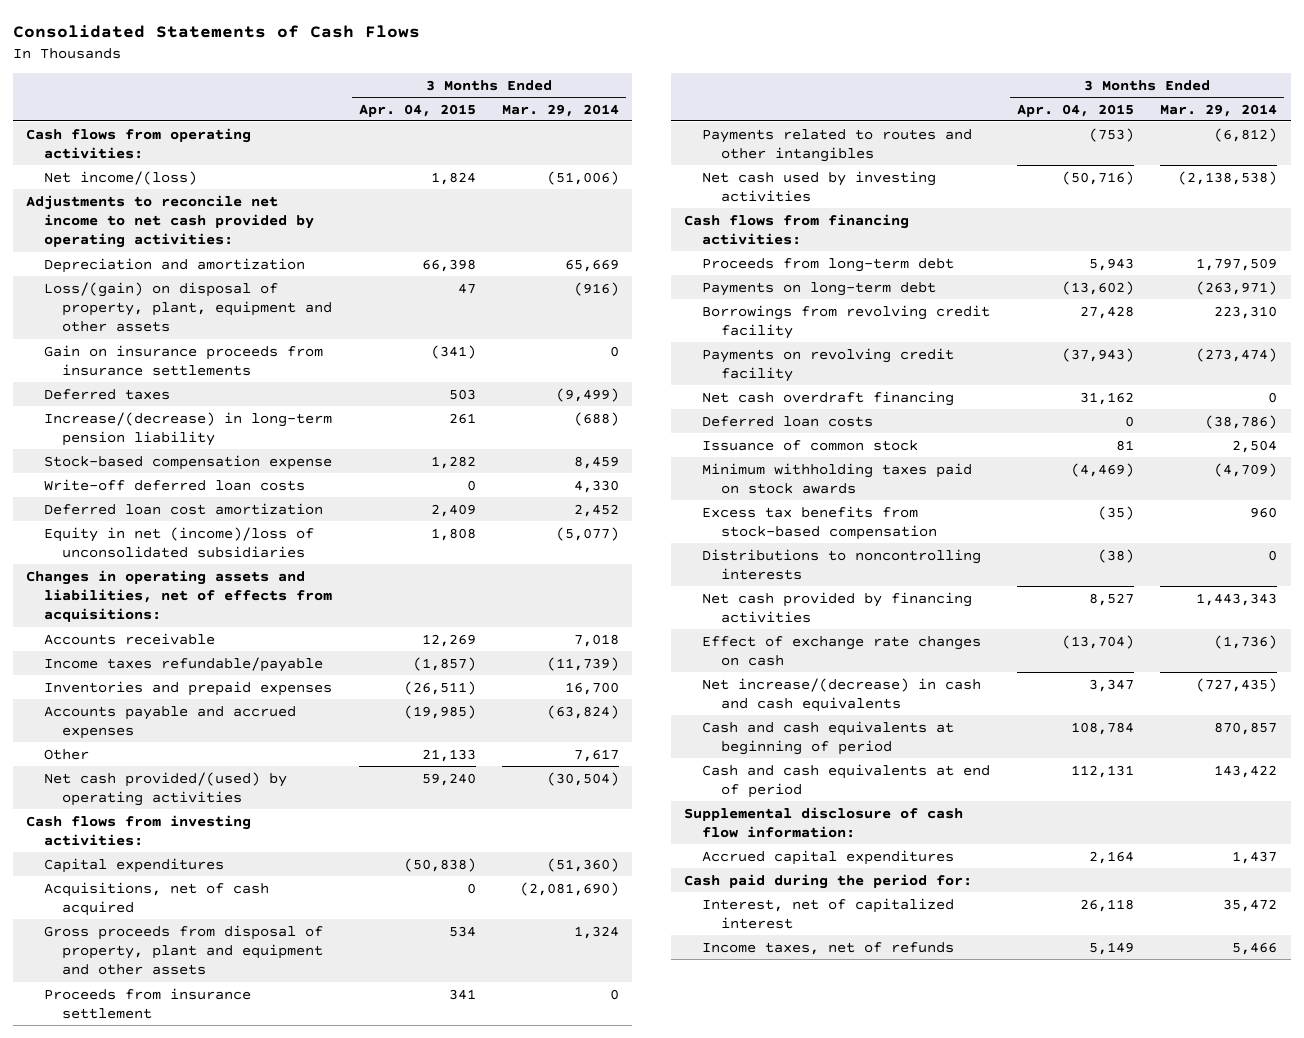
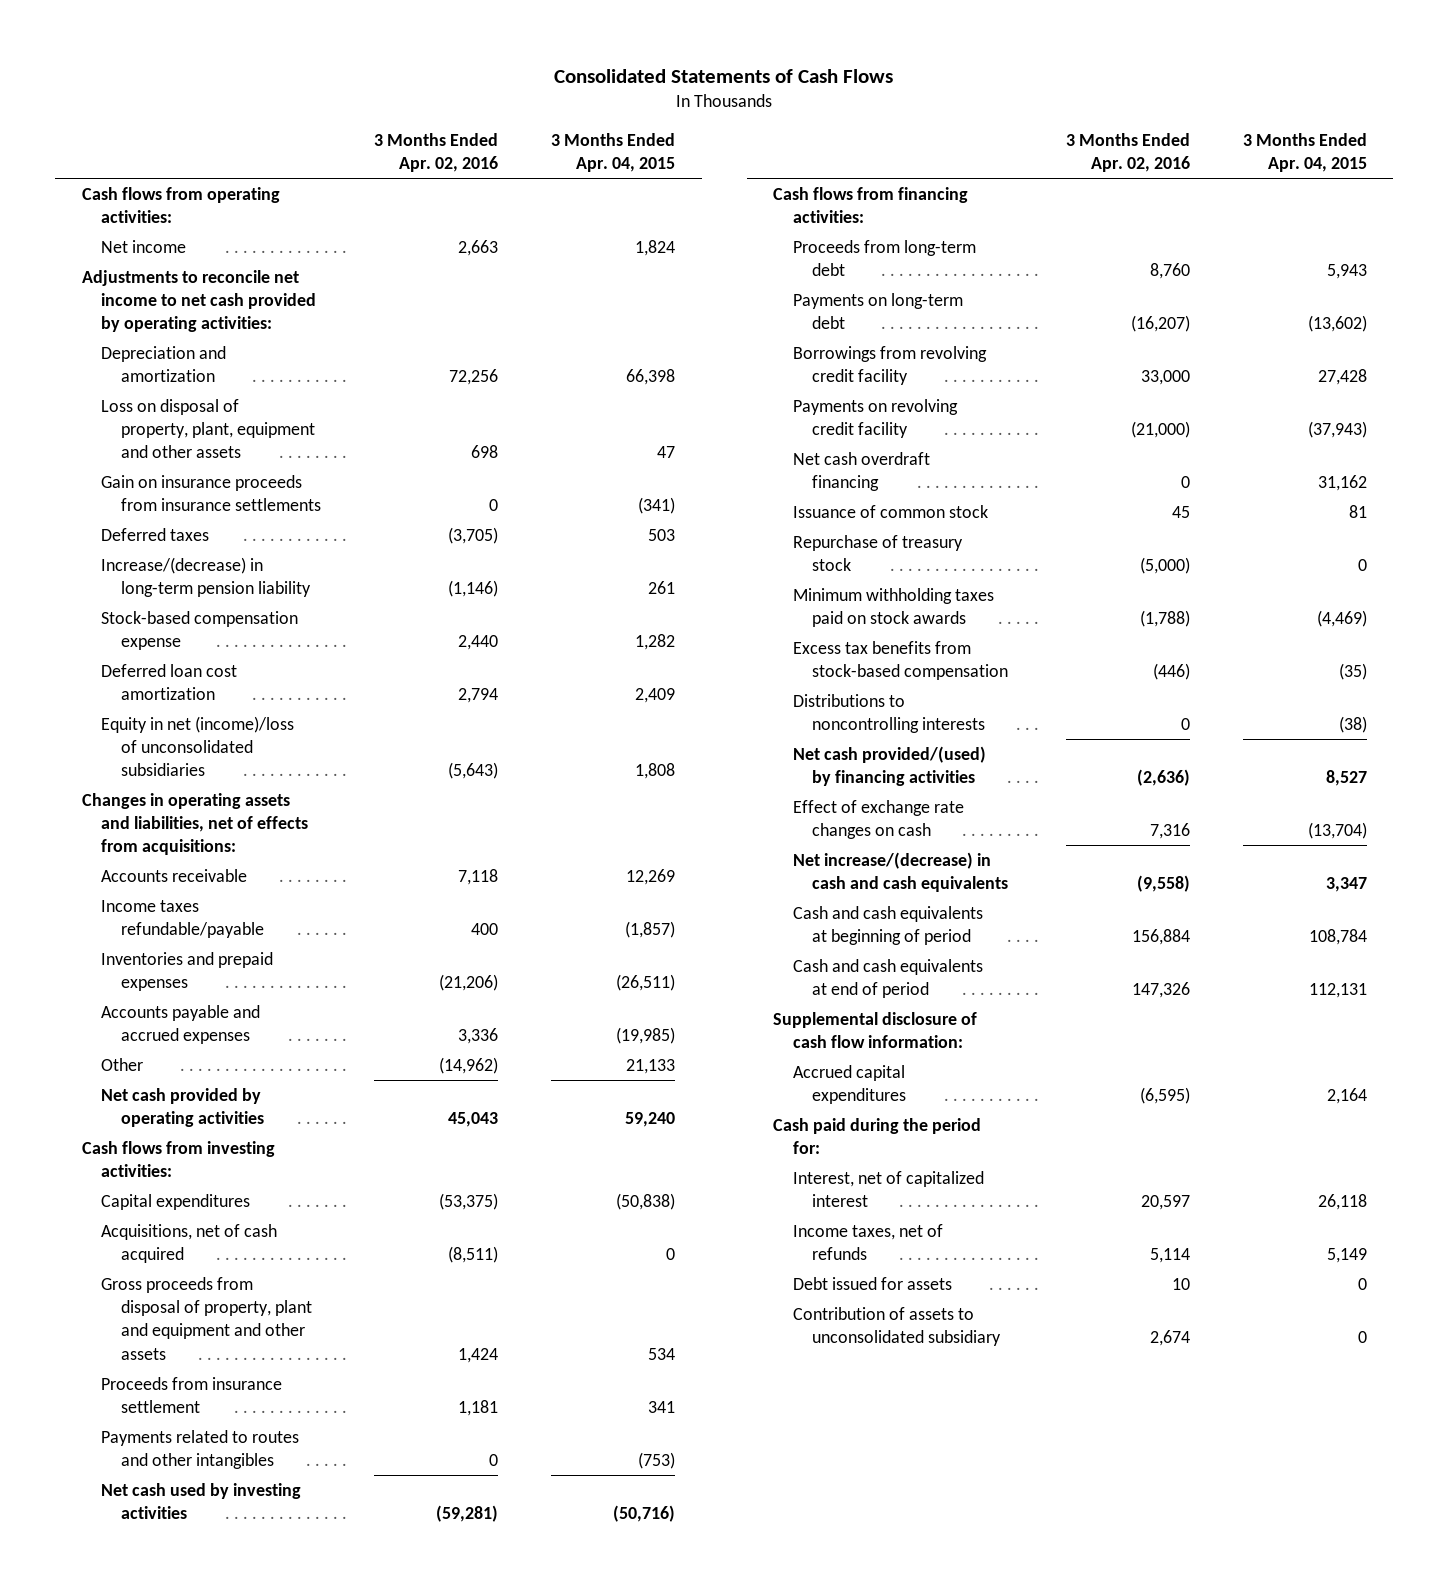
[502,103,620,117] Mar. 29, 2014 -> none
none -> [373,132,498,173] 3 Months Ended Apr. 02, 2016
[44,170,198,185] Net income/(loss) -> [101,239,187,253] Net income
[44,281,333,333] Loss/(gain) on disposal of property, plant, equipment and other assets -> [101,398,315,459] Loss on disposal of property, plant, equipment and other assets
[44,478,306,491] Write-off deferred loan costs -> none
[44,771,288,806] Net cash provided/(used) by operating activities -> [101,1087,264,1128] Net cash provided by operating activities
[702,415,874,427] Deferred loan costs -> none
none -> [792,534,963,572] Repurchase of treasury stock
[702,591,973,623] Net cash provided by financing activities -> [792,745,986,787] Net cash provided/(used) by financing activities
none -> [792,1276,952,1290] Debt issued for assets
none -> [792,1306,1002,1347] Contribution of assets to unconsolidated subsidiary

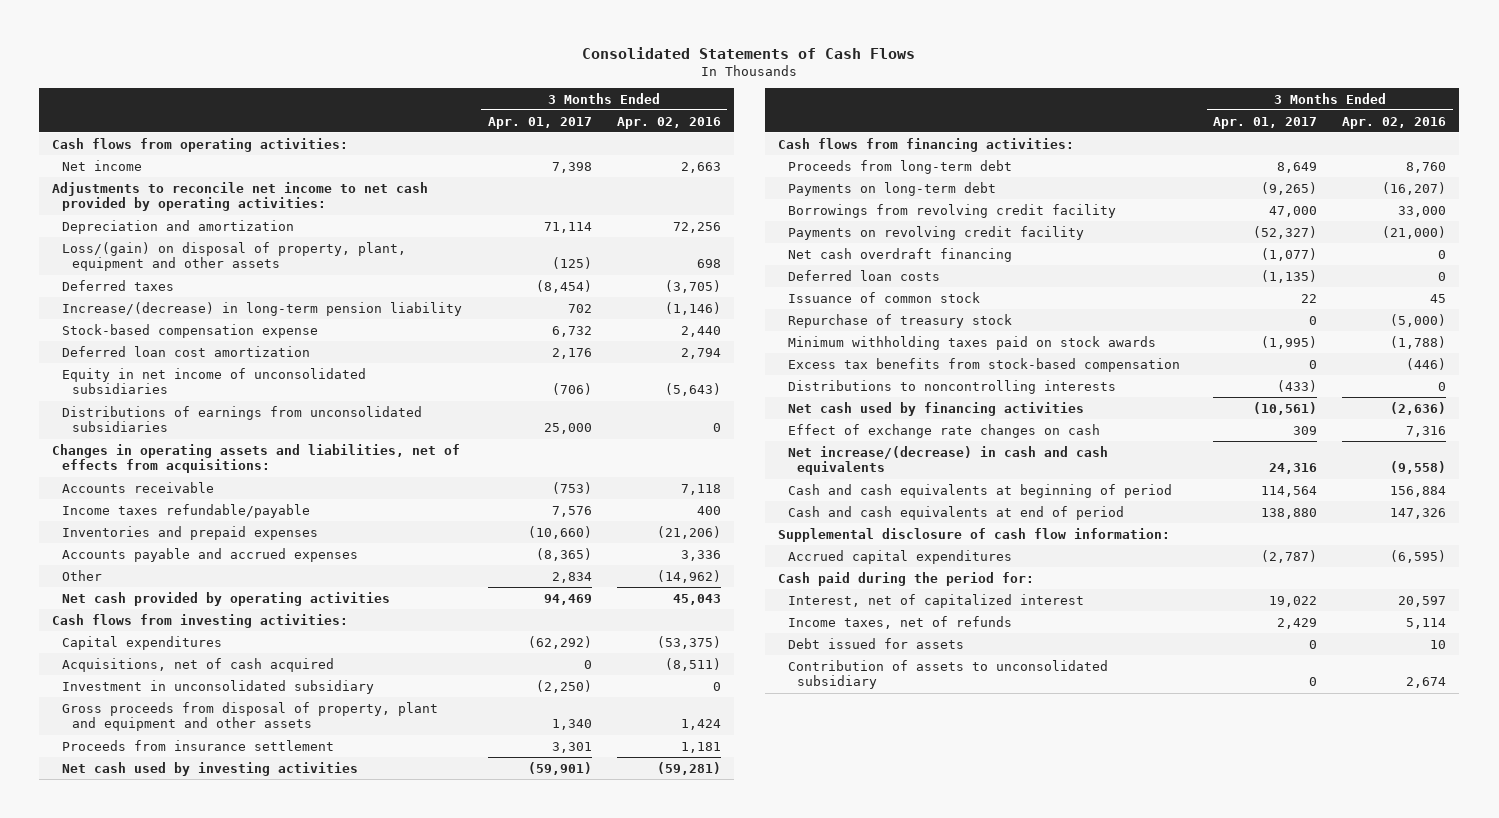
[551,132,676,173] 3 Months Ended Apr. 04, 2015 -> none
none -> [487,116,592,129] Apr. 01, 2017
[101,474,321,512] Gain on insurance proceeds from insurance settlements -> none
[101,398,315,459] Loss on disposal of property, plant, equipment and other assets -> [62,241,407,272] Loss/(gain) on disposal of property, plant, equipment and other assets
[101,715,295,777] Equity in net (income)/loss of unconsolidated subsidiaries -> [62,367,367,395] Equity in net income of unconsolidated subsidiaries
none -> [62,405,423,433] Distributions of earnings from unconsolidated subsidiaries
none -> [62,679,375,694] Investment in unconsolidated subsidiary
[101,1429,300,1470] Payments related to routes and other intangibles -> none
none -> [787,269,940,281] Deferred loan costs
[792,745,986,787] Net cash provided/(used) by financing activities -> [787,401,1084,416] Net cash used by financing activities

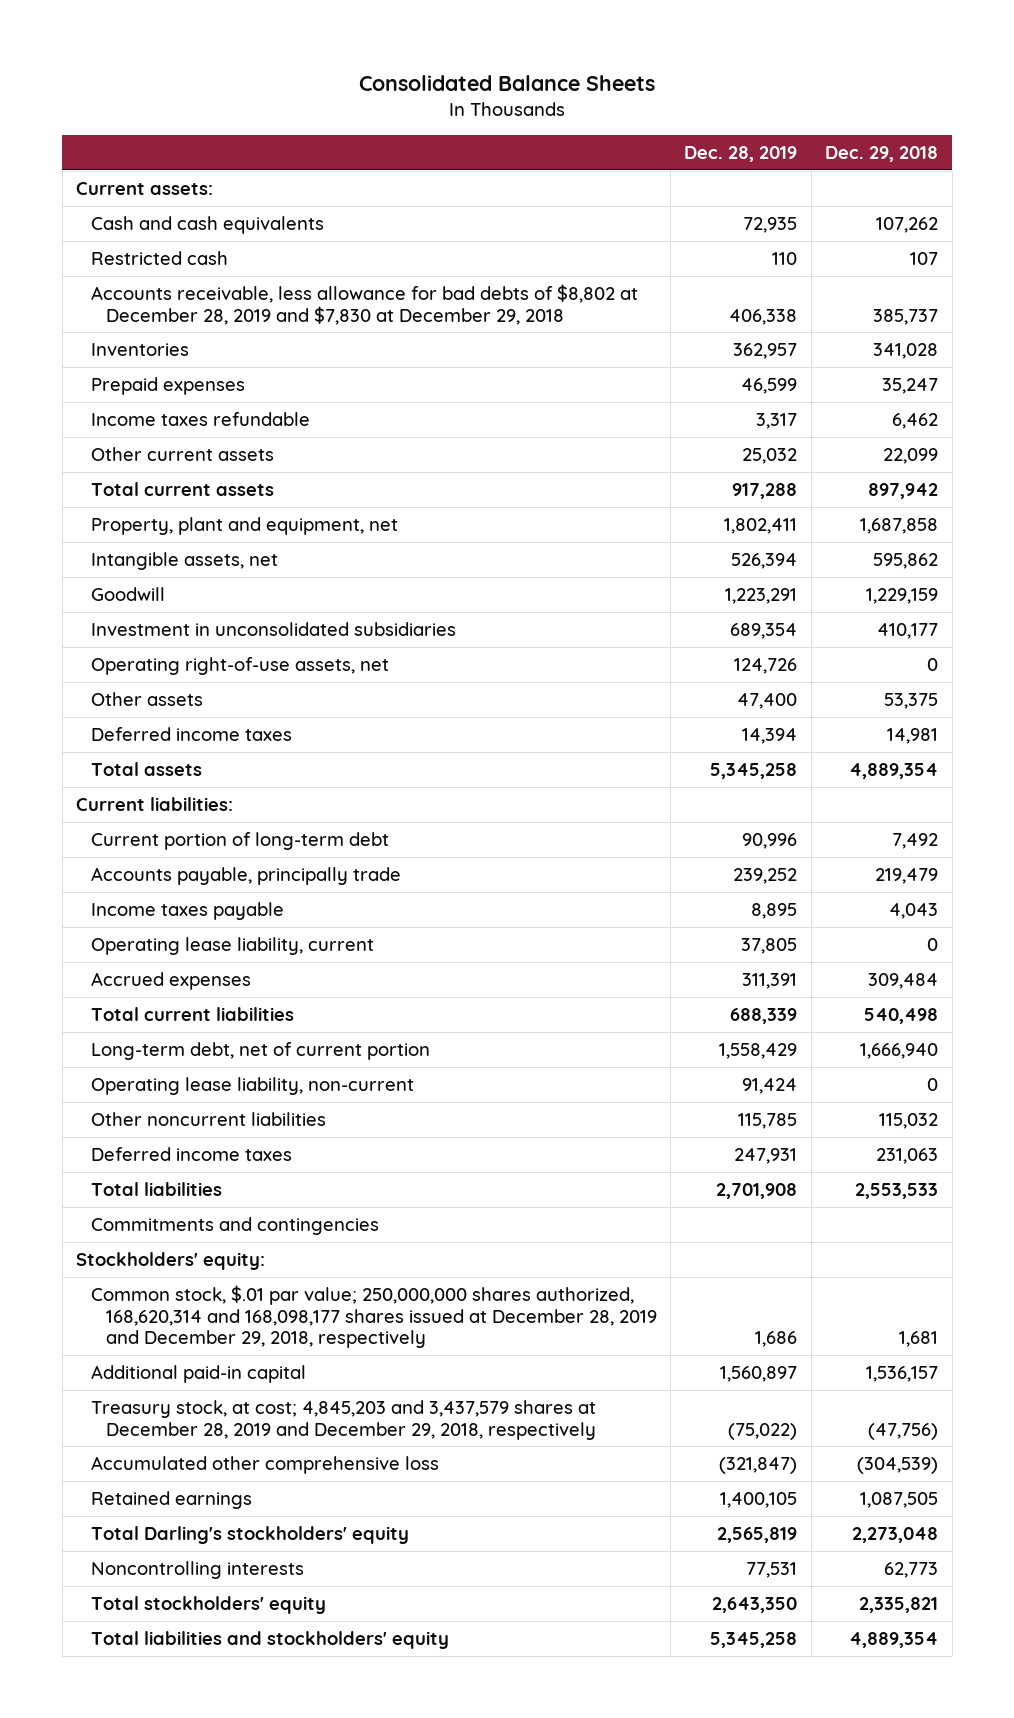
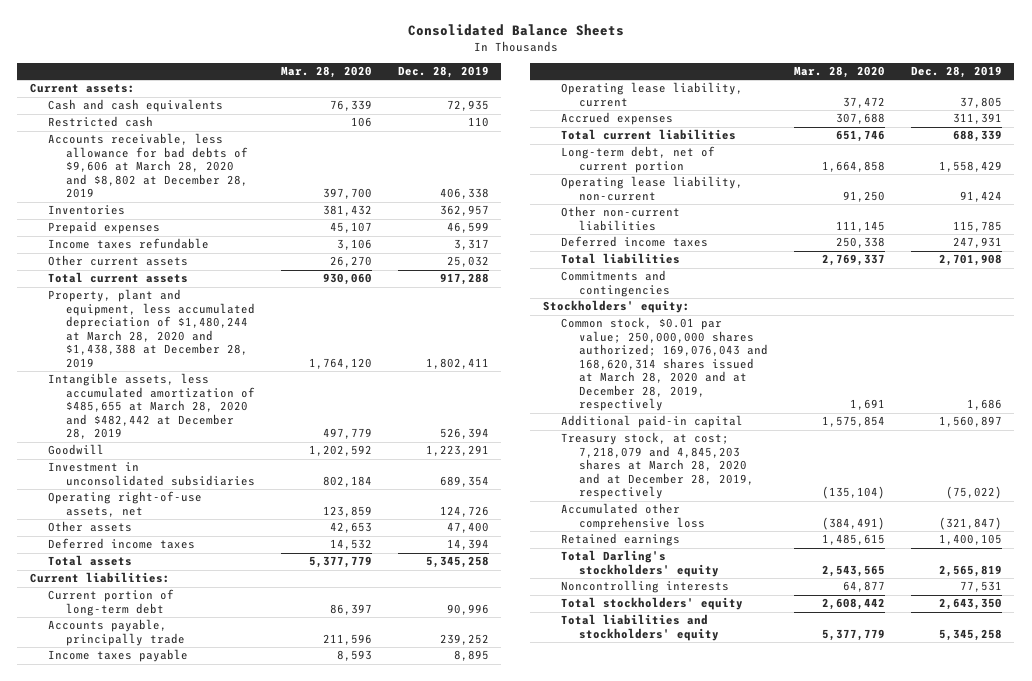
[825,146,939,163] Dec. 29, 2018 -> none
none -> [280,66,372,79] Mar. 28, 2020
[90,283,638,325] Accounts receivable, less allowance for bad debts of $8,802 at December 28, 2019 and $7,830 at December 29, 2018 -> [48,133,249,199] Accounts receivable, less allowance for bad debts of $9,606 at March 28, 2020 and $8,802 at December 28, 2019
[90,516,398,535] Property, plant and equipment, net -> [48,289,256,368] Property, plant and equipment, less accumulated depreciation of $1,480,244 at March 28, 2020 and $1,438,388 at December 28, 2019
[90,551,278,570] Intangible assets, net -> [48,373,256,440] Intangible assets, less accumulated amortization of $485,655 at March 28, 2020 and $482,442 at December 28, 2019
[90,1111,326,1126] Other noncurrent liabilities -> [561,206,681,231] Other non-current liabilities
[90,1284,657,1349] Common stock, $.01 par value; 250,000,000 shares authorized, 168,620,314 and 168,098,177 shares issued at December 28, 2019 and December 29, 2018, respectively -> [561,317,769,412] Common stock, $0.01 par value; 250,000,000 shares authorized; 169,076,043 and 168,620,314 shares issued at March 28, 2020 and at December 28, 2019, respectively
[90,1399,596,1440] Treasury stock, at cost; 4,845,203 and 3,437,579 shares at December 28, 2019 and December 29, 2018, respectively -> [561,432,755,500] Treasury stock, at cost; 7,218,079 and 4,845,203 shares at March 28, 2020 and at December 28, 2019, respectively

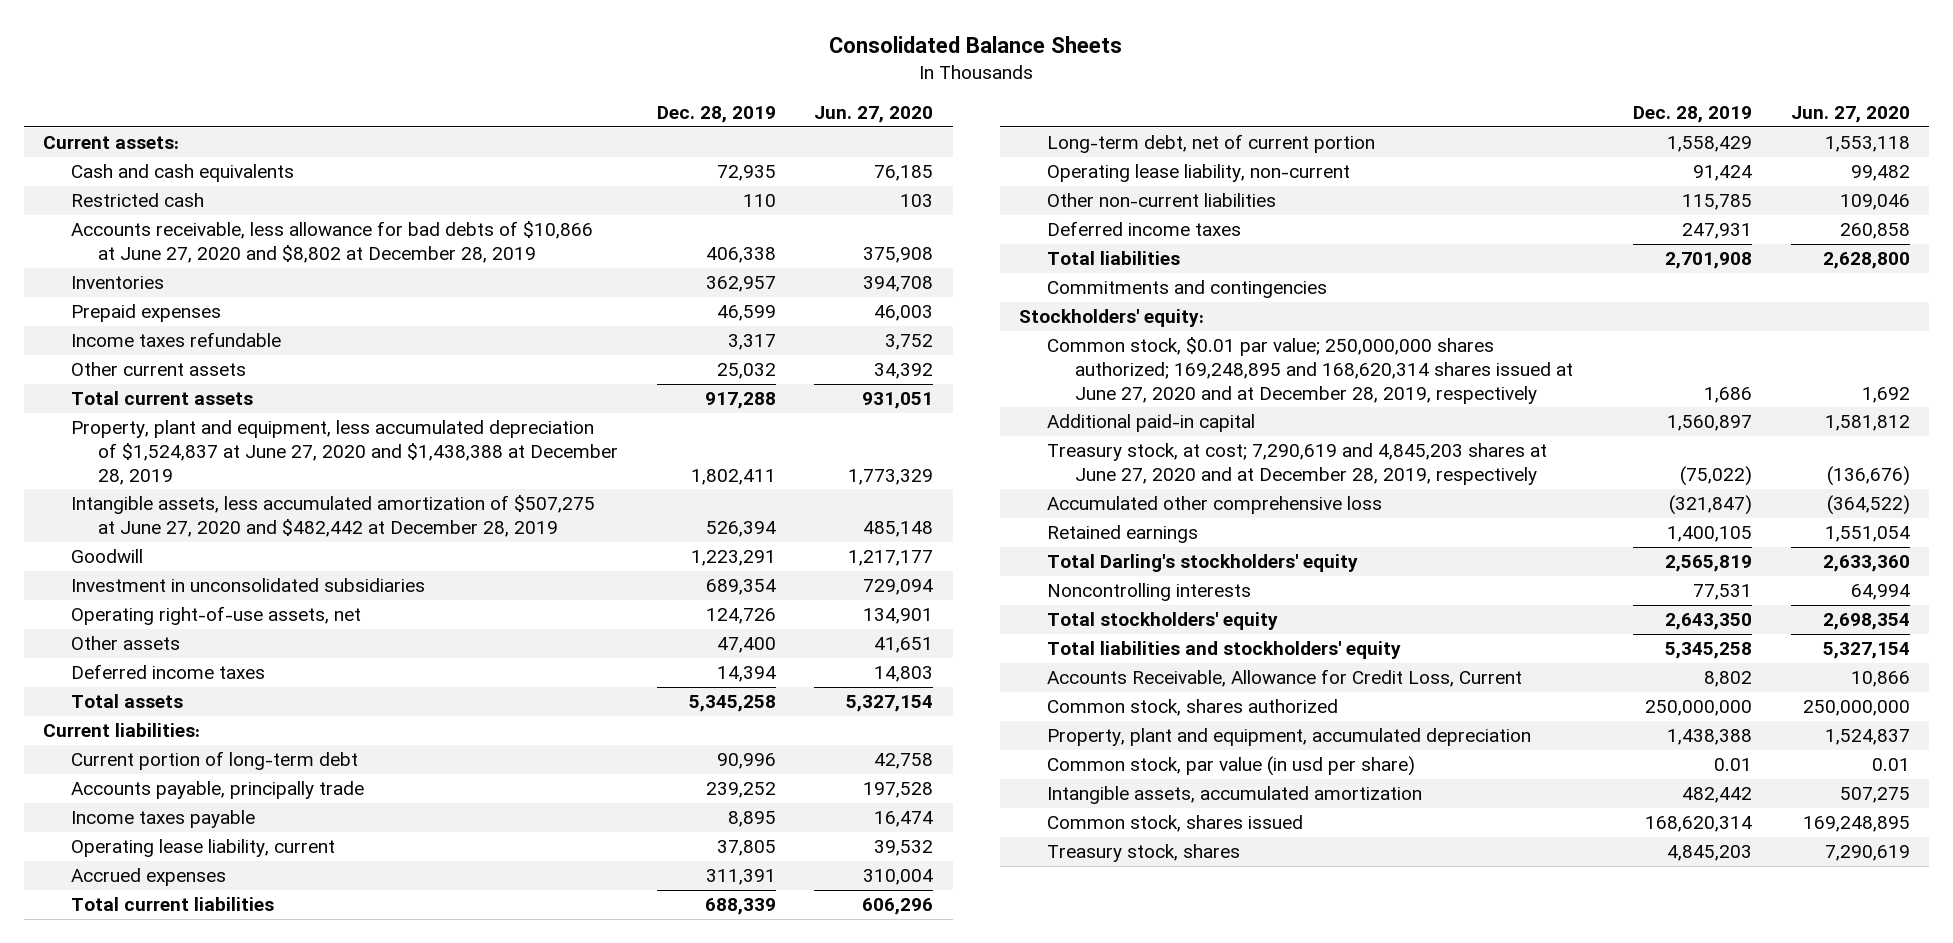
[280,66,372,79] Mar. 28, 2020 -> none
none -> [814,106,934,124] Jun. 27, 2020
[48,133,249,199] Accounts receivable, less allowance for bad debts of $9,606 at March 28, 2020 and $8,802 at December 28, 2019 -> [70,221,593,263] Accounts receivable, less allowance for bad debts of $10,866 at June 27, 2020 and $8,802 at December 28, 2019
[48,289,256,368] Property, plant and equipment, less accumulated depreciation of $1,480,244 at March 28, 2020 and $1,438,388 at December 28, 2019 -> [70,420,619,485] Property, plant and equipment, less accumulated depreciation of $1,524,837 at June 27, 2020 and $1,438,388 at December 28, 2019
[48,373,256,440] Intangible assets, less accumulated amortization of $485,655 at March 28, 2020 and $482,442 at December 28, 2019 -> [70,495,595,537] Intangible assets, less accumulated amortization of $507,275 at June 27, 2020 and $482,442 at December 28, 2019
[561,317,769,412] Common stock, $0.01 par value; 250,000,000 shares authorized; 169,076,043 and 168,620,314 shares issued at March 28, 2020 and at December 28, 2019, respectively -> [1047,337,1573,404] Common stock, $0.01 par value; 250,000,000 shares authorized; 169,248,895 and 168,620,314 shares issued at June 27, 2020 and at December 28, 2019, respectively
[561,432,755,500] Treasury stock, at cost; 7,218,079 and 4,845,203 shares at March 28, 2020 and at December 28, 2019, respectively -> [1047,443,1548,485] Treasury stock, at cost; 7,290,619 and 4,845,203 shares at June 27, 2020 and at December 28, 2019, respectively
none -> [1047,669,1523,688] Accounts Receivable, Allowance for Credit Loss, Current
none -> [1047,699,1339,717] Common stock, shares authorized
none -> [1047,728,1532,747] Property, plant and equipment, accumulated depreciation
none -> [1047,756,1416,777] Common stock, par value (in usd per share)
none -> [1047,786,1423,805] Intangible assets, accumulated amortization
none -> [1047,815,1304,833] Common stock, shares issued
none -> [1047,844,1241,863] Treasury stock, shares

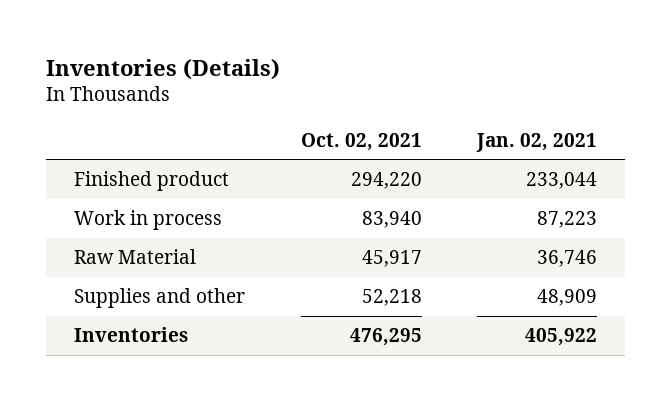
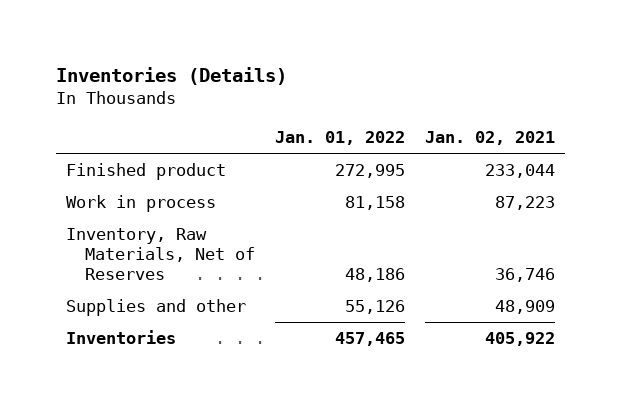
[300,132,422,151] Oct. 02, 2021 -> none
none -> [274,131,405,146] Jan. 01, 2022
[74,249,197,265] Raw Material -> [65,228,255,281] Inventory, Raw Materials, Net of Reserves

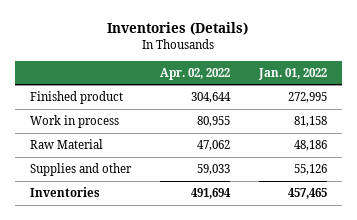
[424,131,555,146] Jan. 02, 2021 -> none
none -> [159,67,230,80] Apr. 02, 2022
[65,228,255,281] Inventory, Raw Materials, Net of Reserves -> [29,138,103,149] Raw Material

